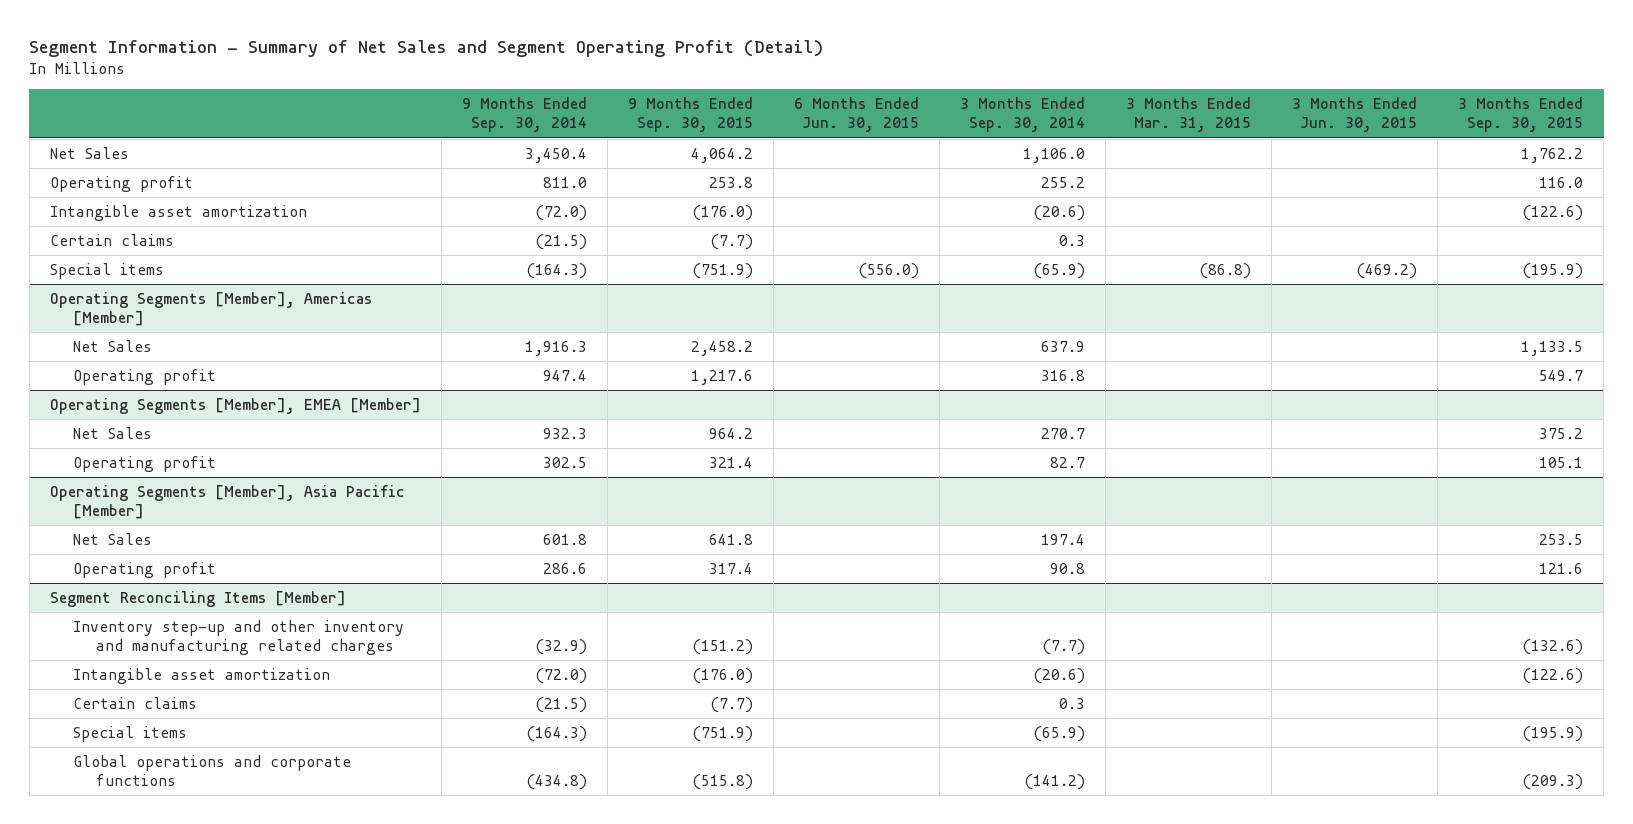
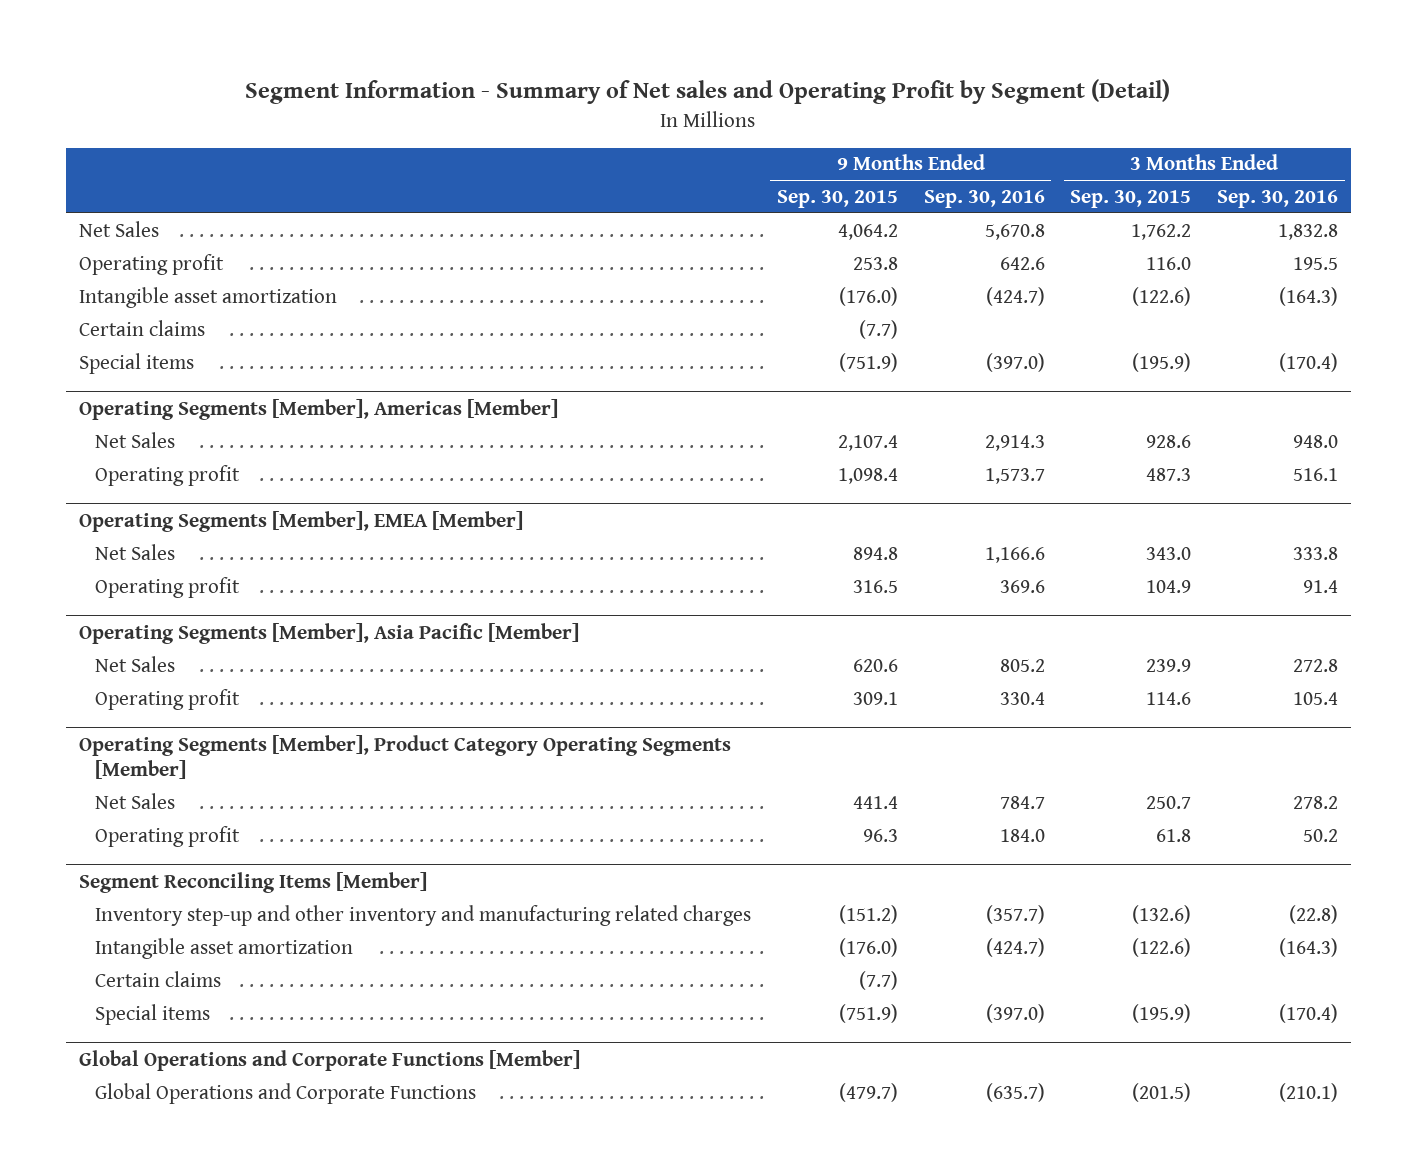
[29,40,824,58] Segment Information - Summary of Net Sales and Segment Operating Profit (Detail) -> [245,79,1171,105] Segment Information - Summary of Net sales and Operating Profit by Segment (Detail)
[461,97,587,133] 9 Months Ended Sep. 30, 2014 -> none
[793,97,919,133] 6 Months Ended Jun. 30, 2015 -> none
[959,97,1085,133] 3 Months Ended Sep. 30, 2014 -> none
[1125,97,1251,133] 3 Months Ended Mar. 31, 2015 -> none
[1292,97,1418,133] 3 Months Ended Jun. 30, 2015 -> none
none -> [923,190,1045,209] Sep. 30, 2016
none -> [1217,190,1339,209] Sep. 30, 2016
[690,340,753,356] 2,458.2 -> [837,434,898,451] 2,107.4
[1521,340,1584,356] 1,133.5 -> [1146,434,1192,448] 928.6
[690,369,753,385] 1,217.6 -> [837,467,898,484] 1,098.4
[1539,369,1584,381] 549.7 -> [1146,467,1192,481] 487.3
[708,427,753,439] 964.2 -> [852,546,898,560] 894.8
[1539,427,1584,439] 375.2 -> [1146,546,1192,560] 343.0
[708,456,753,468] 321.4 -> [852,579,898,593] 316.5
[1539,456,1584,468] 105.1 -> [1146,579,1192,593] 104.9
[708,533,753,545] 641.8 -> [852,658,898,672] 620.6
[1539,533,1584,545] 253.5 -> [1146,658,1192,672] 239.9
[708,562,753,574] 317.4 -> [852,691,898,705] 309.1
[1539,562,1584,574] 121.6 -> [1146,691,1192,705] 114.6
none -> [78,734,731,780] Operating Segments [Member], Product Category Operating Segments [Member]
none -> [94,792,175,809] Net Sales
none -> [94,825,240,847] Operating profit
none -> [78,1049,580,1071] Global Operations and Corporate Functions [Member]
[73,754,352,786] Global operations and corporate functions -> [94,1082,476,1104] Global Operations and Corporate Functions
[691,773,753,790] (515.8) -> [838,1082,898,1102] (479.7)
[1522,773,1584,790] (209.3) -> [1132,1082,1192,1102] (201.5)

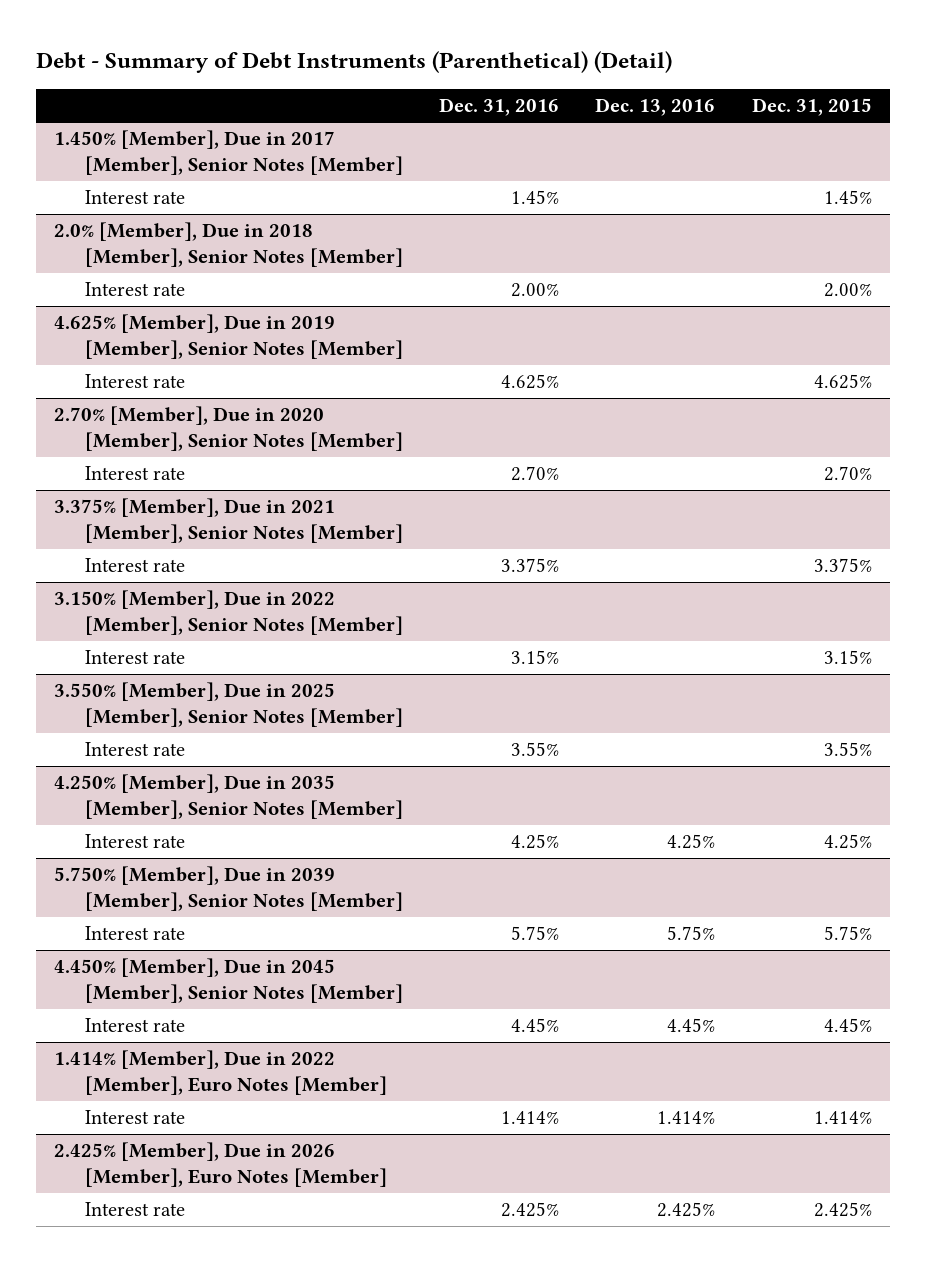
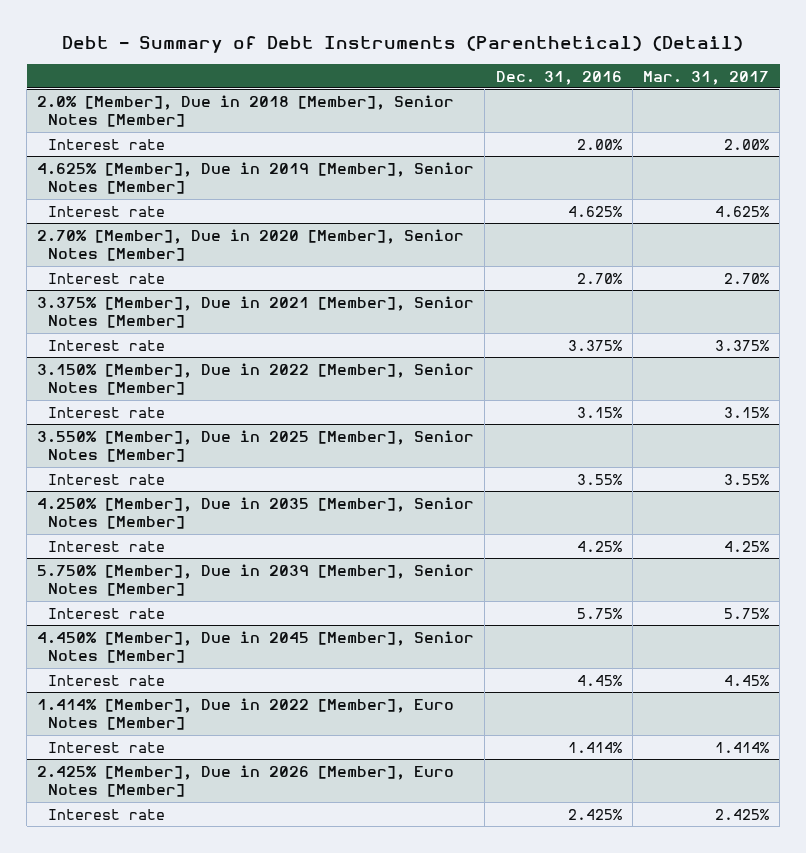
[595,97,716,116] Dec. 13, 2016 -> none
[751,97,872,116] Dec. 31, 2015 -> none
none -> [642,70,769,85] Mar. 31, 2017
[54,130,403,176] 1.450% [Member], Due in 2017 [Member], Senior Notes [Member] -> none
[84,190,185,205] Interest rate -> none

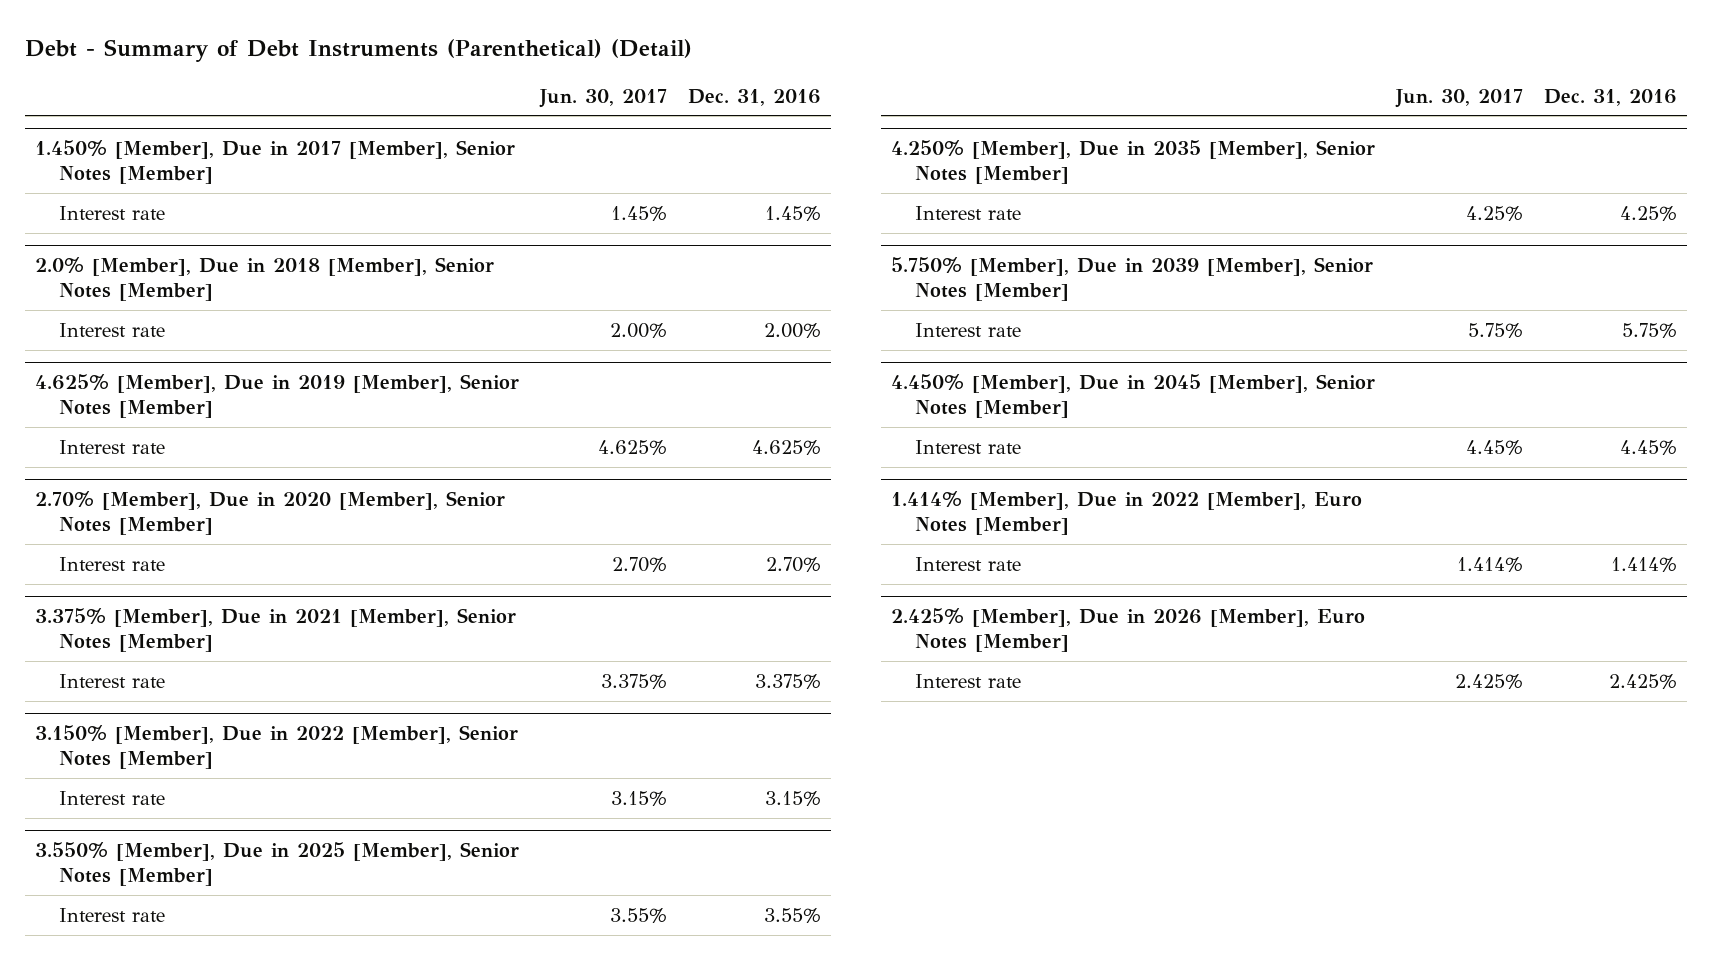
[642,70,769,85] Mar. 31, 2017 -> none
none -> [539,88,668,108] Jun. 30, 2017
none -> [35,140,516,185] 1.450% [Member], Due in 2017 [Member], Senior Notes [Member]
none -> [58,205,165,220] Interest rate

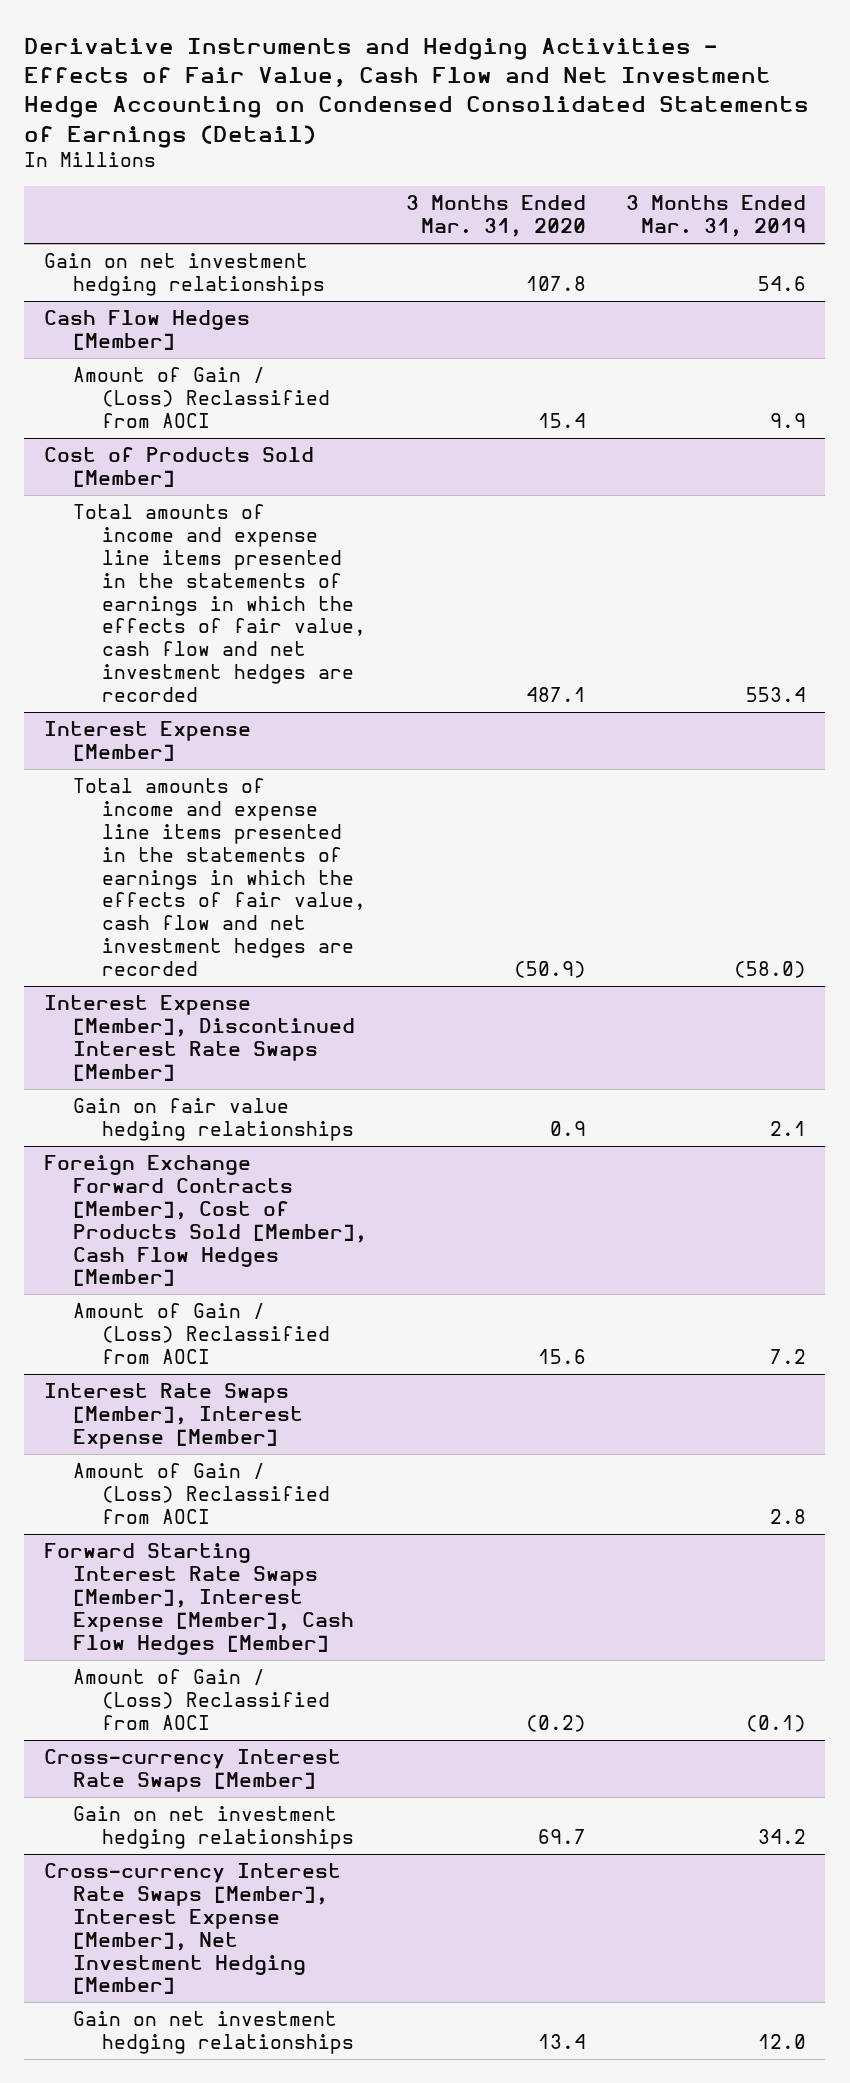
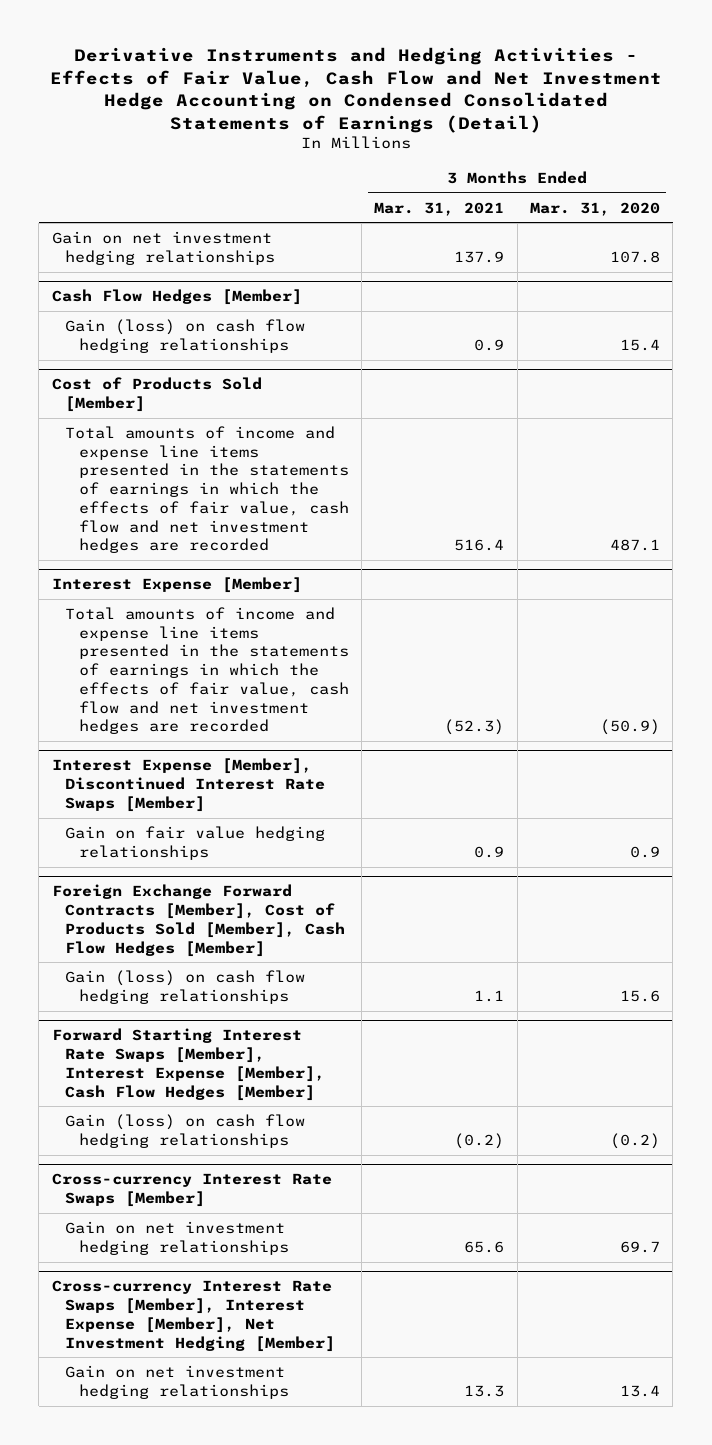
[625,195,806,238] 3 Months Ended Mar. 31, 2019 -> none
none -> [374,201,505,216] Mar. 31, 2021
[73,367,331,429] Amount of Gain / (Loss) Reclassified from AOCI -> [65,318,306,353] Gain (loss) on cash flow hedging relationships
[44,1383,304,1450] Interest Rate Swaps [Member], Interest Expense [Member] -> none
[73,1463,331,1525] Amount of Gain / (Loss) Reclassified from AOCI -> none
[73,1303,331,1365] Amount of Gain / (Loss) Reclassified from AOCI -> [65,969,306,1004] Gain (loss) on cash flow hedging relationships
[73,1669,331,1731] Amount of Gain / (Loss) Reclassified from AOCI -> [65,1113,306,1148] Gain (loss) on cash flow hedging relationships

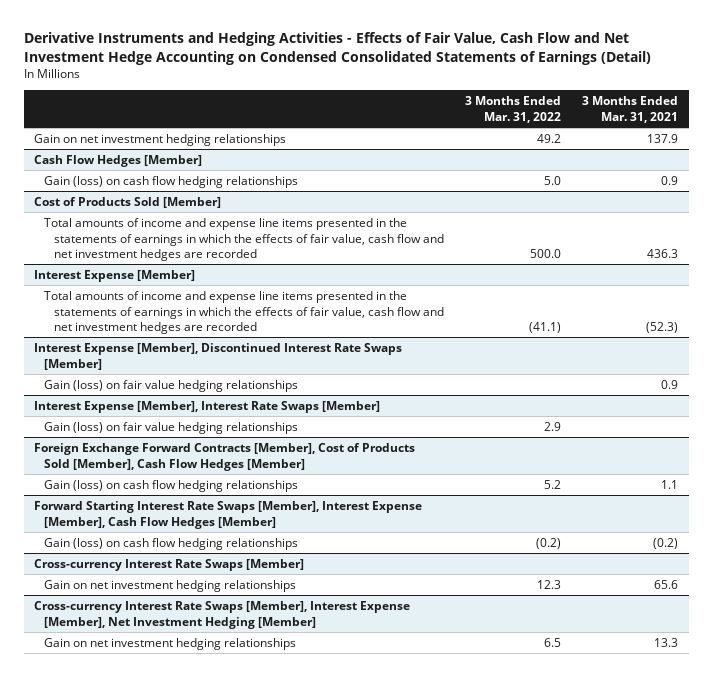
[530,201,661,216] Mar. 31, 2020 -> none
none -> [465,96,562,123] 3 Months Ended Mar. 31, 2022
[454,539,505,552] 516.4 -> [647,249,679,259] 436.3
[65,825,326,860] Gain on fair value hedging relationships -> [44,379,299,392] Gain (loss) on fair value hedging relationships
none -> [34,400,381,413] Interest Expense [Member], Interest Rate Swaps [Member]
none -> [44,421,299,434] Gain (loss) on fair value hedging relationships

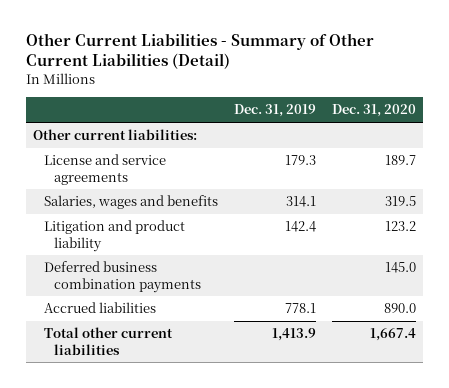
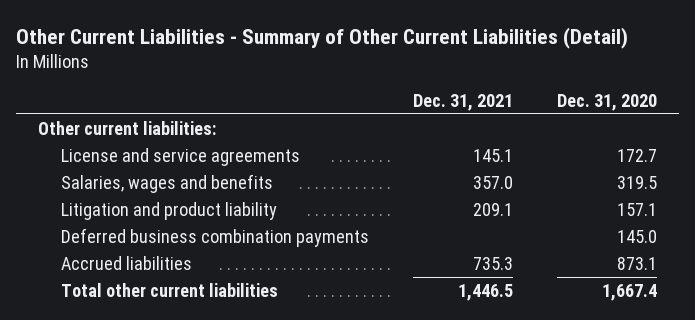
[233,104,316,118] Dec. 31, 2019 -> none
none -> [413,93,514,111] Dec. 31, 2021
[384,155,416,166] 189.7 -> [616,149,657,163] 172.7
[384,221,416,232] 123.2 -> [616,203,657,217] 157.1
[383,303,416,314] 890.0 -> [616,257,657,271] 873.1

